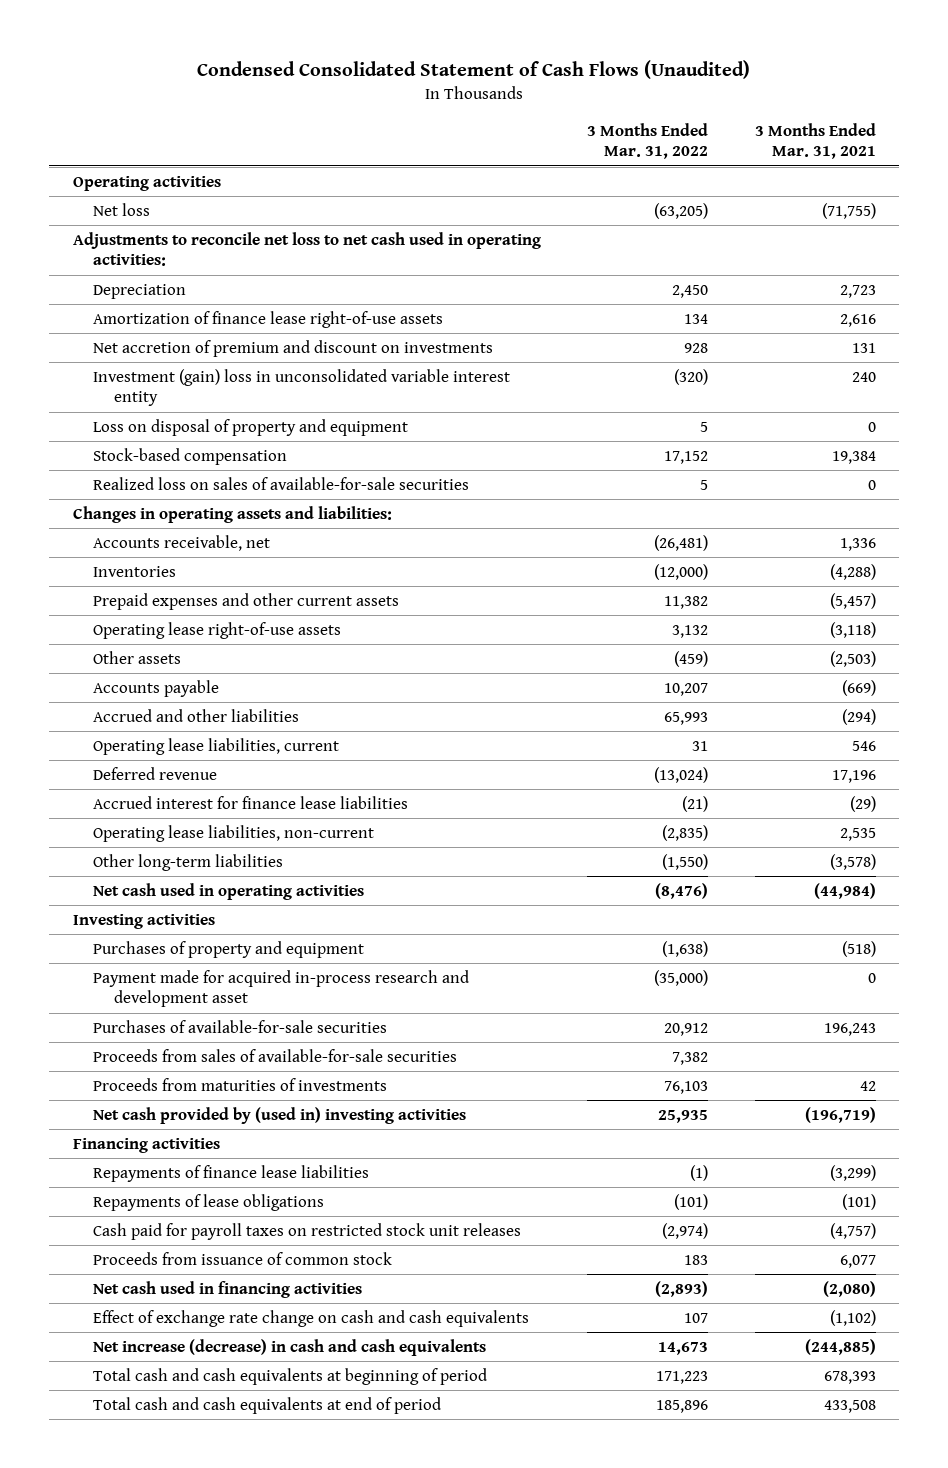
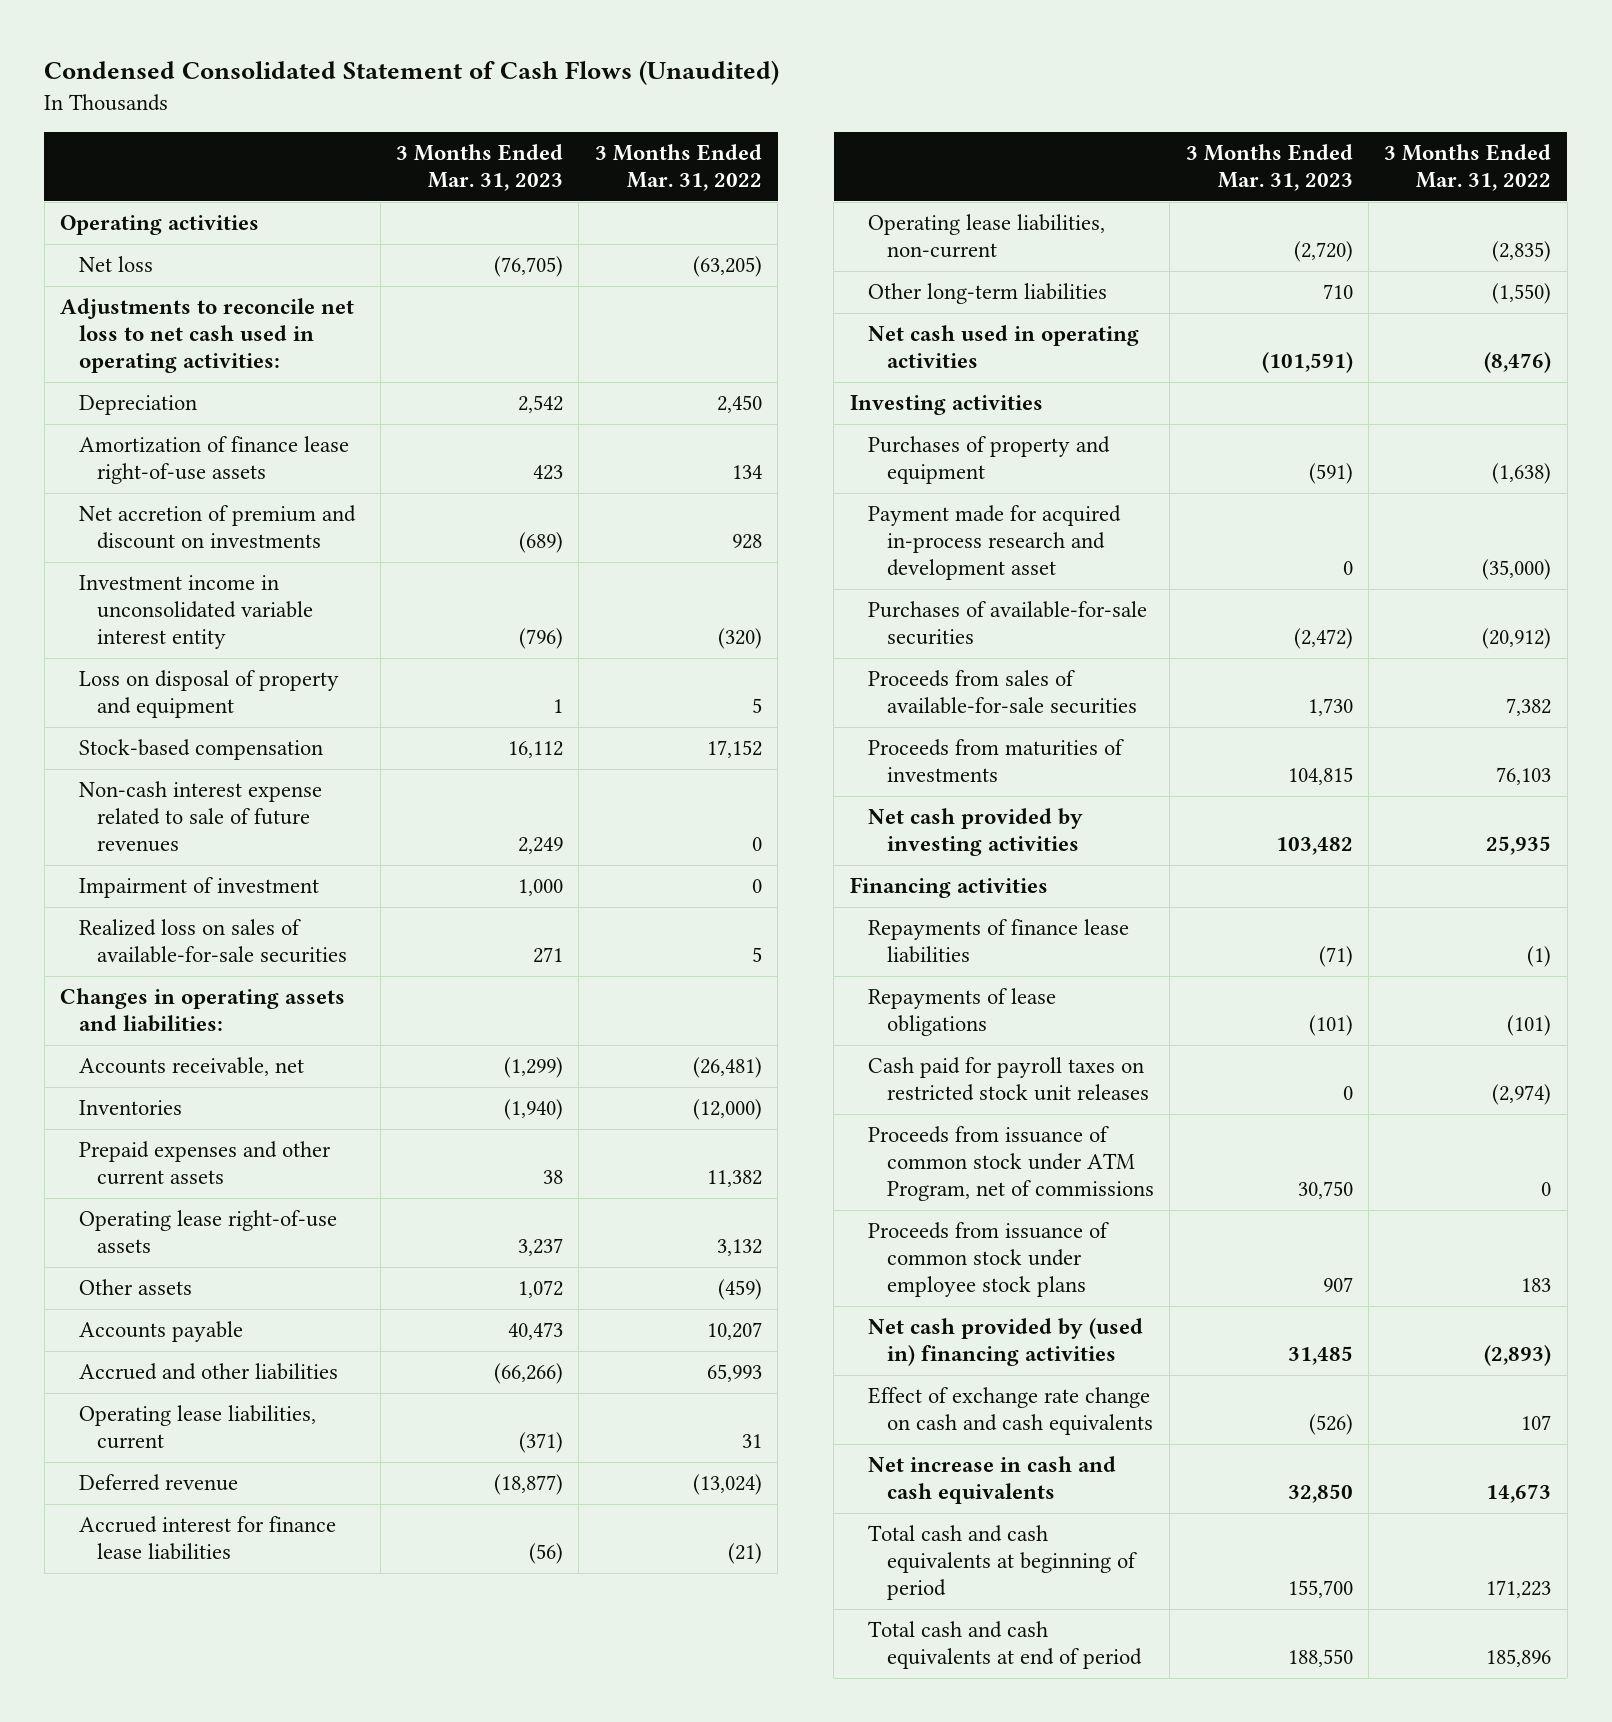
[754,122,876,160] 3 Months Ended Mar. 31, 2021 -> none
none -> [395,144,563,192] 3 Months Ended Mar. 31, 2023
[93,368,511,407] Investment (gain) loss in unconsolidated variable interest entity -> [78,575,314,649] Investment income in unconsolidated variable interest entity
none -> [78,781,322,852] Non-cash interest expense related to sale of future revenues
none -> [78,877,319,899] Impairment of investment
[664,1022,709,1036] 20,912 -> [1482,628,1552,650] (20,912)
[93,1106,467,1124] Net cash provided by (used in) investing activities -> [868,808,1084,857] Net cash provided by investing activities
none -> [868,1126,1154,1201] Proceeds from issuance of common stock under ATM Program, net of commissions
[93,1251,393,1265] Proceeds from issuance of common stock -> [868,1222,1110,1297] Proceeds from issuance of common stock under employee stock plans
[93,1280,363,1298] Net cash used in financing activities -> [868,1318,1144,1367] Net cash provided by (used in) financing activities
[93,1338,487,1356] Net increase (decrease) in cash and cash equivalents -> [868,1456,1117,1505] Net increase in cash and cash equivalents

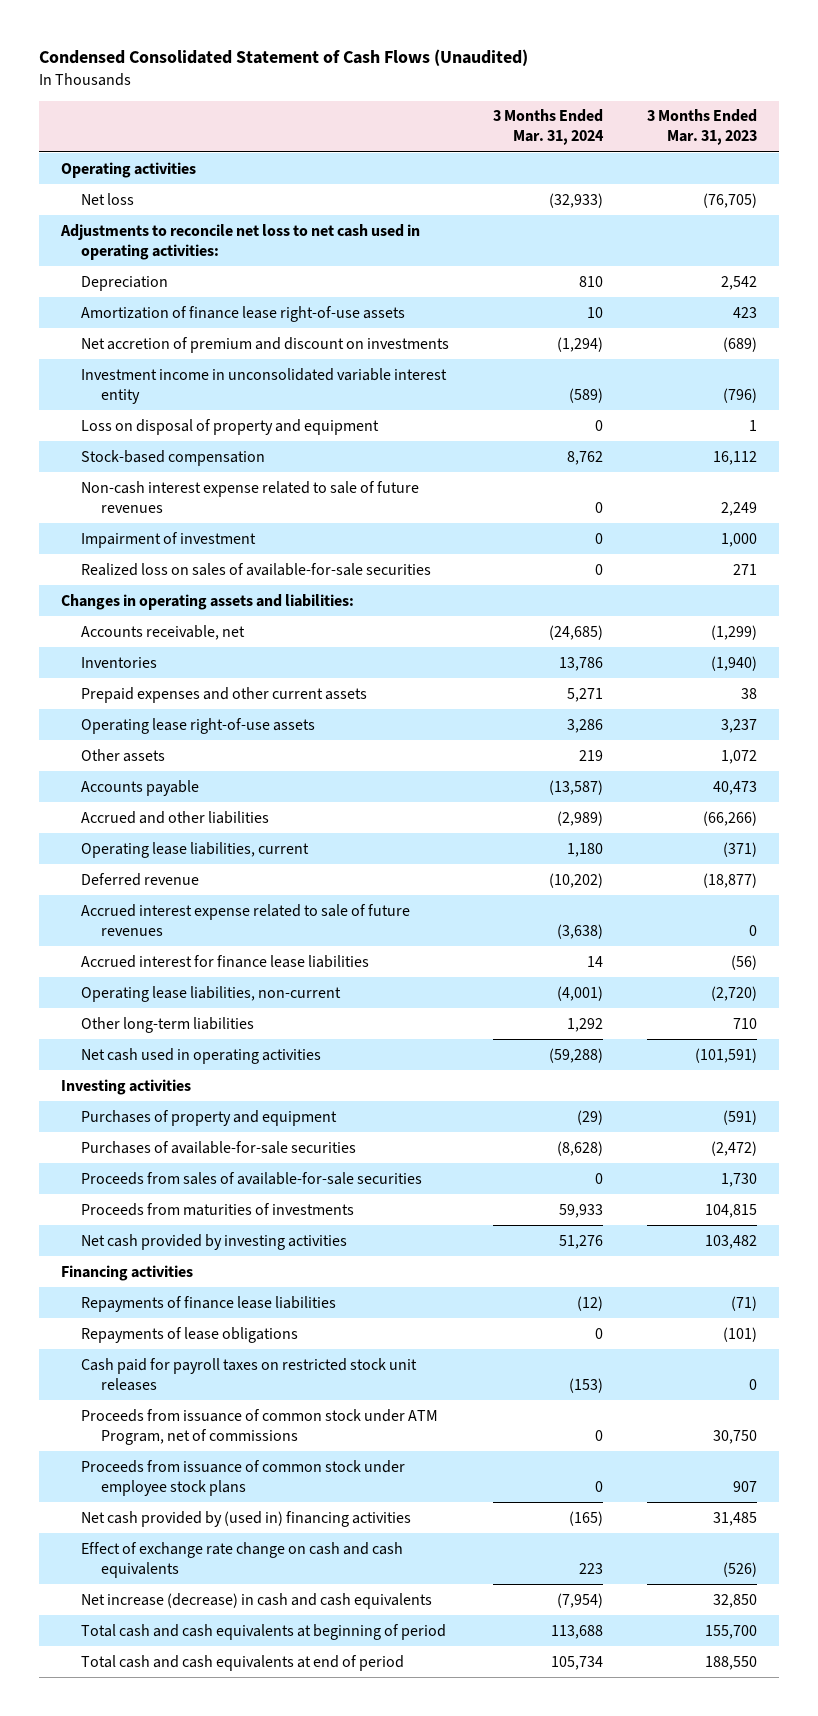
[594,144,762,192] 3 Months Ended Mar. 31, 2022 -> none
none -> [493,109,605,146] 3 Months Ended Mar. 31, 2024
none -> [80,903,410,936] Accrued interest expense related to sale of future revenues
[868,505,1122,580] Payment made for acquired in-process research and development asset -> none
[868,1456,1117,1505] Net increase in cash and cash equivalents -> [80,1592,432,1609] Net increase (decrease) in cash and cash equivalents

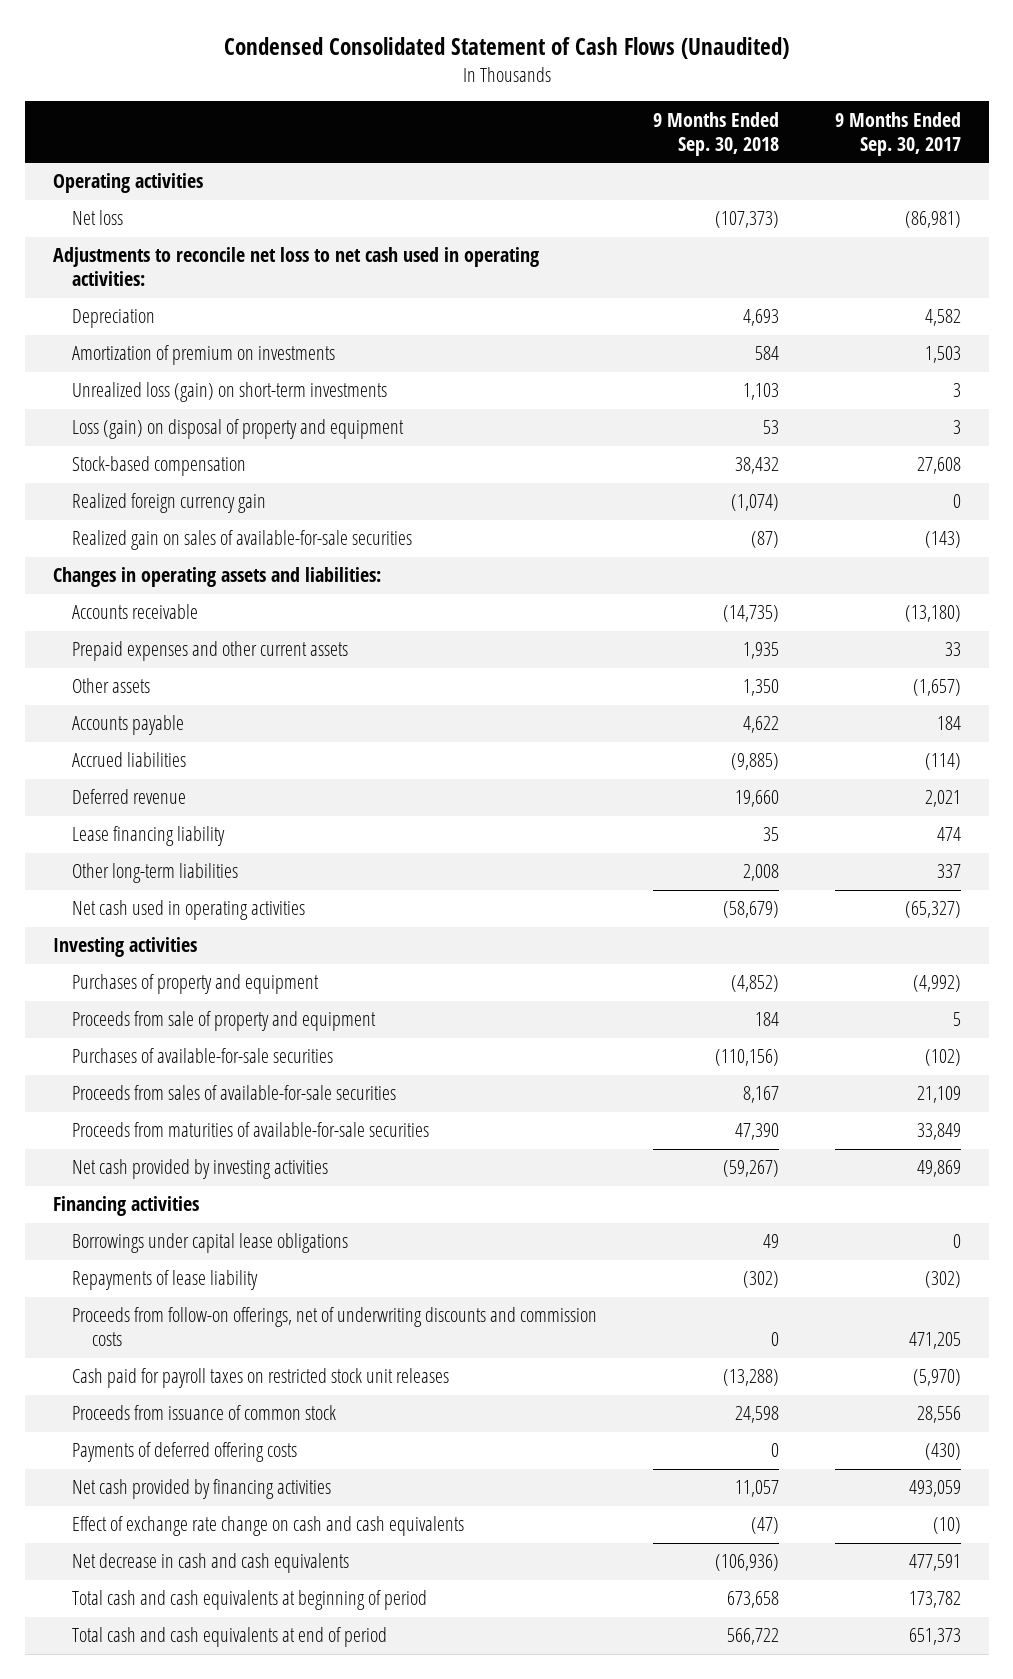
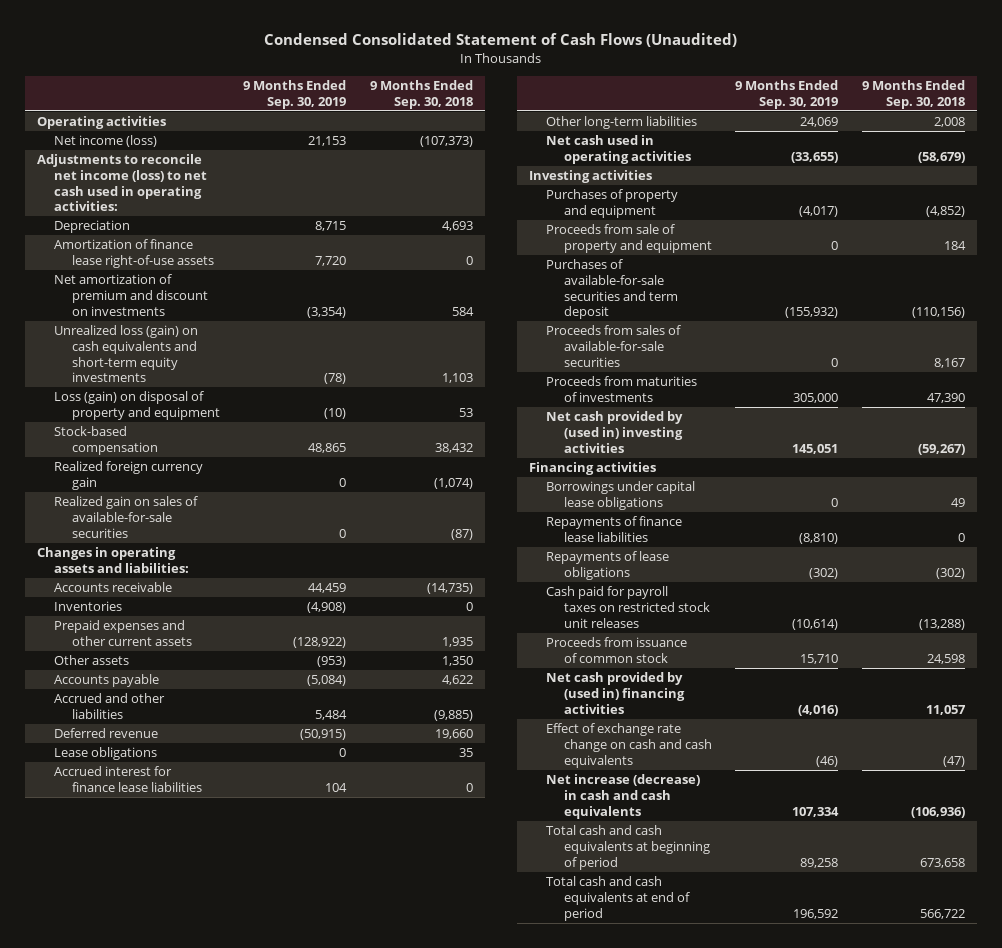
[834,111,961,156] 9 Months Ended Sep. 30, 2017 -> none
none -> [243,80,347,109] 9 Months Ended Sep. 30, 2019
[72,210,124,226] Net loss -> [54,135,158,148] Net income (loss)
[52,247,539,287] Adjustments to reconcile net loss to net cash used in operating activities: -> [36,154,208,212] Adjustments to reconcile net income (loss) to net cash used in operating activities:
none -> [54,239,214,268] Amortization of finance lease right-of-use assets
[72,345,336,366] Amortization of premium on investments -> [54,274,208,316] Net amortization of premium and discount on investments
[72,382,388,403] Unrealized loss (gain) on short-term investments -> [54,325,199,383] Unrealized loss (gain) on cash equivalents and short-term equity investments
none -> [54,601,123,612] Inventories
[72,752,187,768] Accrued liabilities -> [54,693,166,719] Accrued and other liabilities
[72,826,226,847] Lease financing liability -> none
none -> [54,747,158,761] Lease obligations
none -> [54,766,202,792] Accrued interest for finance lease liabilities
[72,1048,334,1064] Purchases of available-for-sale securities -> [546,259,678,320] Purchases of available-for-sale securities and term deposit
[72,1122,430,1138] Proceeds from maturities of available-for-sale securities -> [546,376,698,402] Proceeds from maturities of investments
[72,1159,329,1180] Net cash provided by investing activities -> [546,411,684,453] Net cash provided by (used in) investing activities
[72,1307,598,1347] Proceeds from follow-on offerings, net of underwriting discounts and commission costs -> none
none -> [546,516,683,542] Repayments of finance lease liabilities
[72,1270,259,1291] Repayments of lease liability -> [546,551,670,580] Repayments of lease obligations
[72,1442,298,1463] Payments of deferred offering costs -> none
[72,1479,332,1500] Net cash provided by financing activities -> [546,672,685,714] Net cash provided by (used in) financing activities
[72,1553,350,1574] Net decrease in cash and cash equivalents -> [546,774,701,819] Net increase (decrease) in cash and cash equivalents

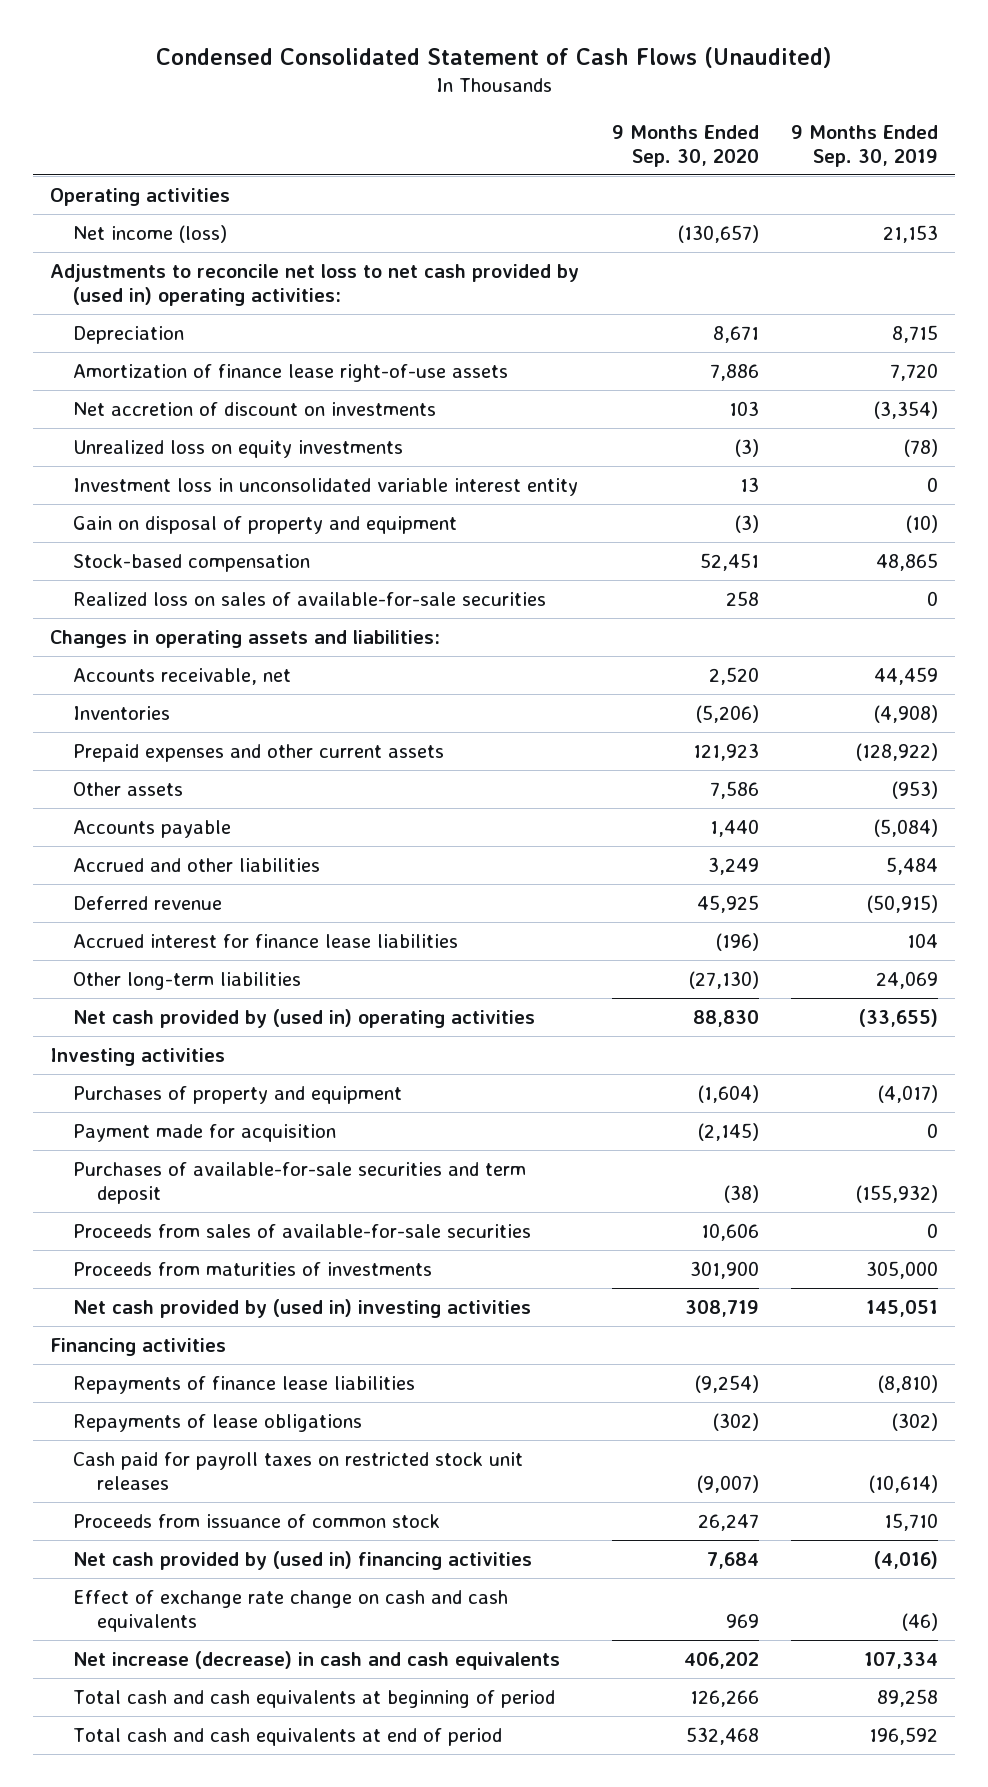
[369,80,473,109] 9 Months Ended Sep. 30, 2018 -> none
none -> [611,124,759,167] 9 Months Ended Sep. 30, 2020
[36,154,208,212] Adjustments to reconcile net income (loss) to net cash used in operating activities: -> [49,263,579,306] Adjustments to reconcile net loss to net cash provided by (used in) operating activities:
[54,325,199,383] Unrealized loss (gain) on cash equivalents and short-term equity investments -> none
[54,274,208,316] Net amortization of premium and discount on investments -> [73,401,437,416] Net accretion of discount on investments
none -> [73,439,404,458] Unrealized loss on equity investments
none -> [73,477,579,496] Investment loss in unconsolidated variable interest entity
[54,391,220,420] Loss (gain) on disposal of property and equipment -> [73,515,458,534] Gain on disposal of property and equipment
[54,461,204,490] Realized foreign currency gain -> none
[54,496,199,538] Realized gain on sales of available-for-sale securities -> [73,591,547,606] Realized loss on sales of available-for-sale securities
[54,582,173,593] Accounts receivable -> [73,667,292,685] Accounts receivable, net
[54,747,158,761] Lease obligations -> none
[546,135,691,164] Net cash used in operating activities -> [73,1008,536,1028] Net cash provided by (used in) operating activities
[546,224,712,253] Proceeds from sale of property and equipment -> none
none -> [73,1123,337,1142] Payment made for acquisition
[546,481,696,510] Borrowings under capital lease obligations -> none

